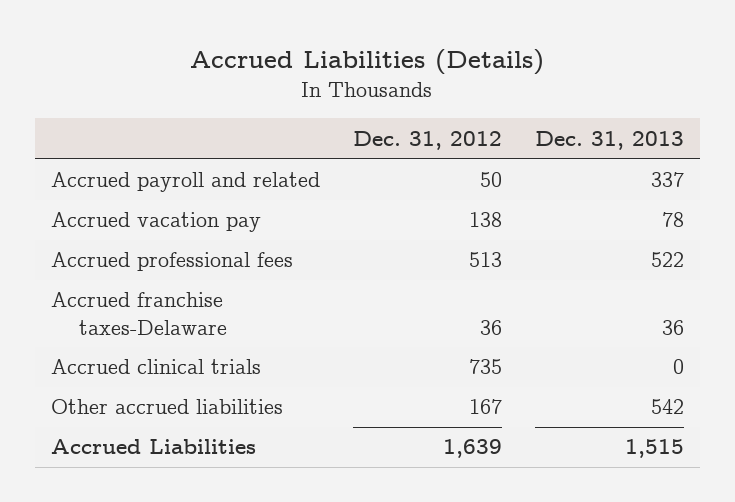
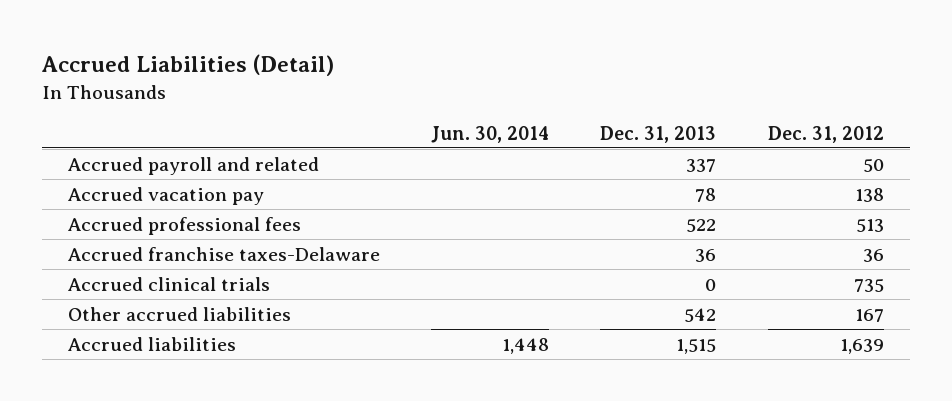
[190,49,545,76] Accrued Liabilities (Details) -> [40,54,334,77] Accrued Liabilities (Detail)
none -> [431,125,550,143] Jun. 30, 2014
[51,439,257,455] Accrued Liabilities -> [67,336,236,351] Accrued liabilities

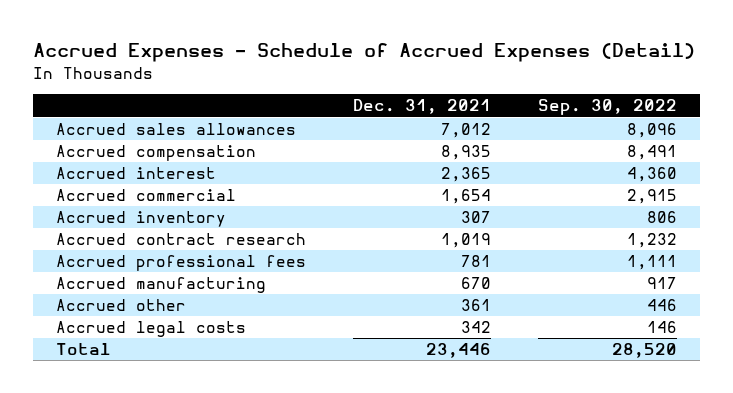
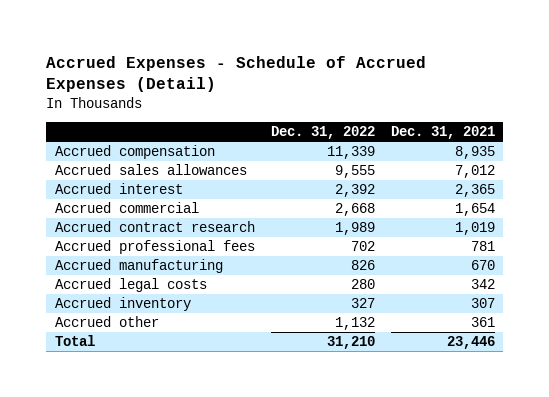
[537,99,677,116] Sep. 30, 2022 -> none
none -> [270,126,375,140] Dec. 31, 2022
[56,123,297,136] Accrued sales allowances -> [54,164,247,176] Accrued sales allowances
[56,211,227,228] Accrued inventory -> [54,297,191,312] Accrued inventory
[56,299,187,312] Accrued other -> [54,316,159,328] Accrued other

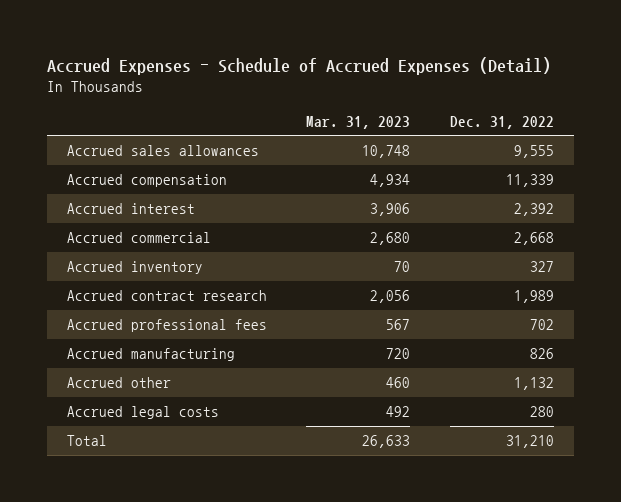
[390,126,495,140] Dec. 31, 2021 -> none
none -> [306,115,411,129] Mar. 31, 2023
[54,145,215,160] Accrued compensation -> [66,174,227,188] Accrued compensation
[54,297,191,312] Accrued inventory -> [66,261,203,275] Accrued inventory
[54,278,207,293] Accrued legal costs -> [66,406,219,420] Accrued legal costs

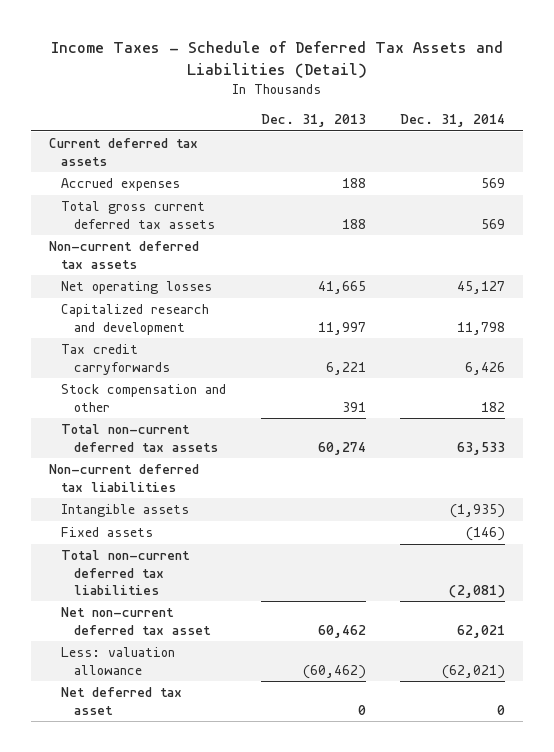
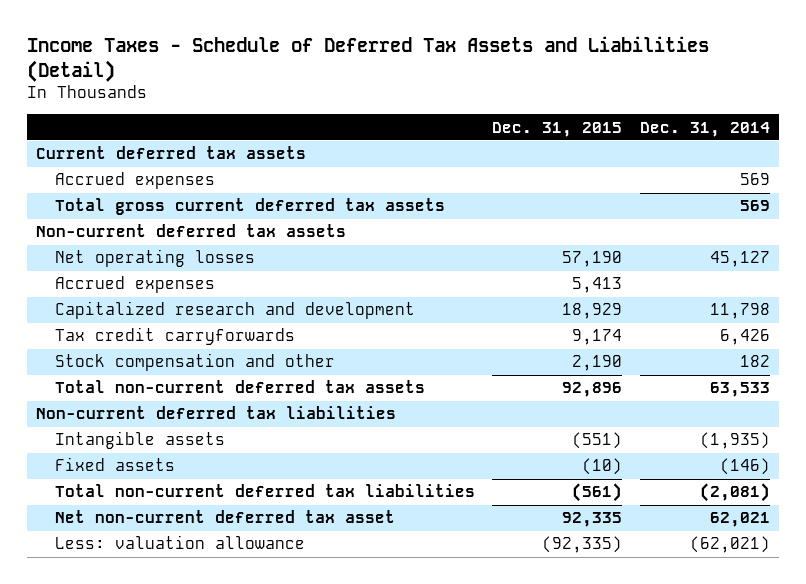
[260,114,366,128] Dec. 31, 2013 -> none
none -> [492,121,623,137] Dec. 31, 2015
none -> [54,276,215,294] Accrued expenses
[61,687,183,715] Net deferred tax asset -> none

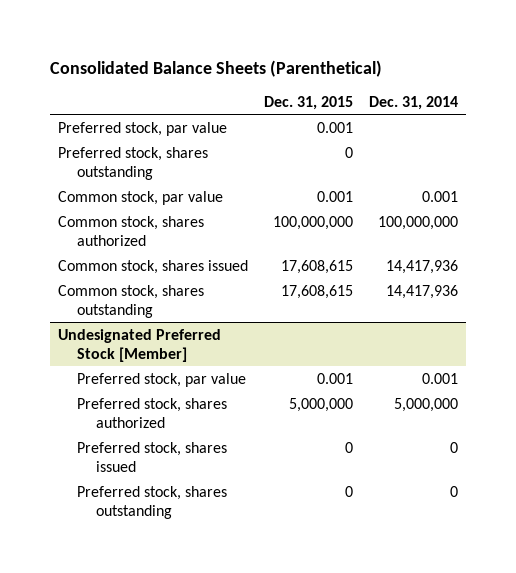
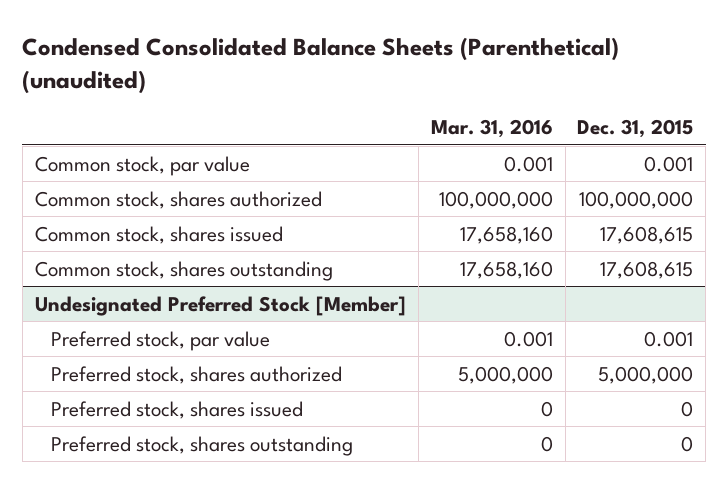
[49,59,382,77] Consolidated Balance Sheets (Parenthetical) -> [22,37,620,95] Condensed Consolidated Balance Sheets (Parenthetical) (unaudited)
[368,95,458,110] Dec. 31, 2014 -> none
none -> [430,119,553,139] Mar. 31, 2016
[57,121,227,136] Preferred stock, par value -> none
[57,146,208,180] Preferred stock, shares outstanding -> none

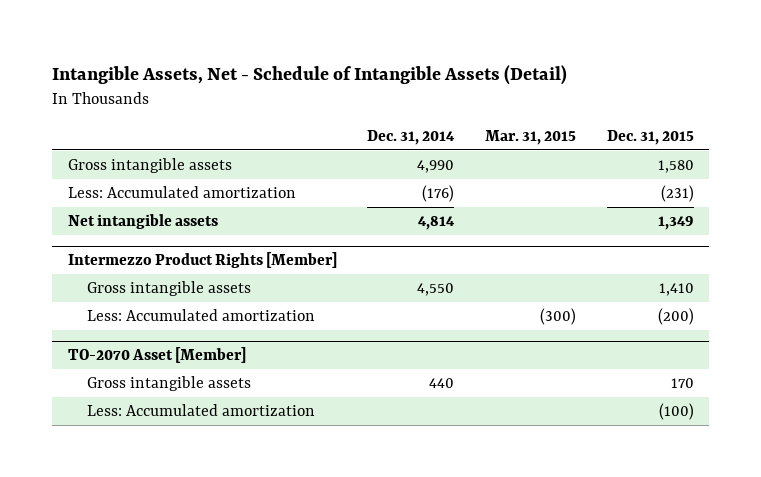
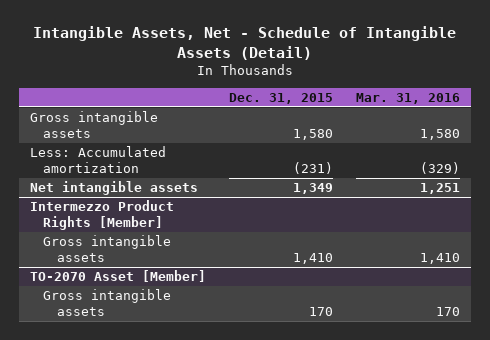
[367,129,456,145] Dec. 31, 2014 -> none
[484,129,576,145] Mar. 31, 2015 -> none
none -> [355,92,460,104] Mar. 31, 2016
[87,308,316,321] Less: Accumulated amortization -> none
[87,403,316,416] Less: Accumulated amortization -> none

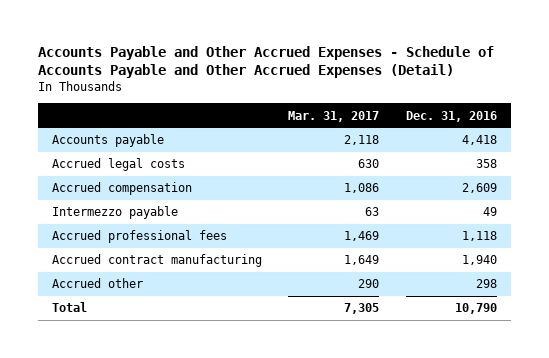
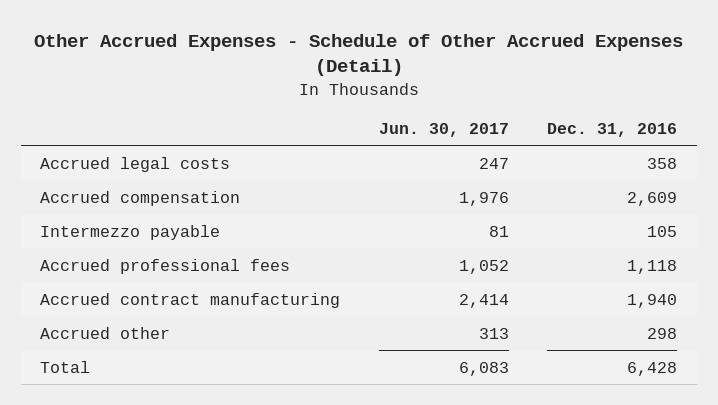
[38,45,495,79] Accounts Payable and Other Accrued Expenses - Schedule of Accounts Payable and Other Accrued Expenses (Detail) -> [33,33,683,77] Other Accrued Expenses - Schedule of Other Accrued Expenses (Detail)
[288,110,380,122] Mar. 31, 2017 -> none
none -> [378,122,509,137] Jun. 30, 2017
[51,134,164,148] Accounts payable -> none
[483,207,498,217] 49 -> [647,225,678,237] 105
[455,303,498,315] 10,790 -> [627,361,678,376] 6,428

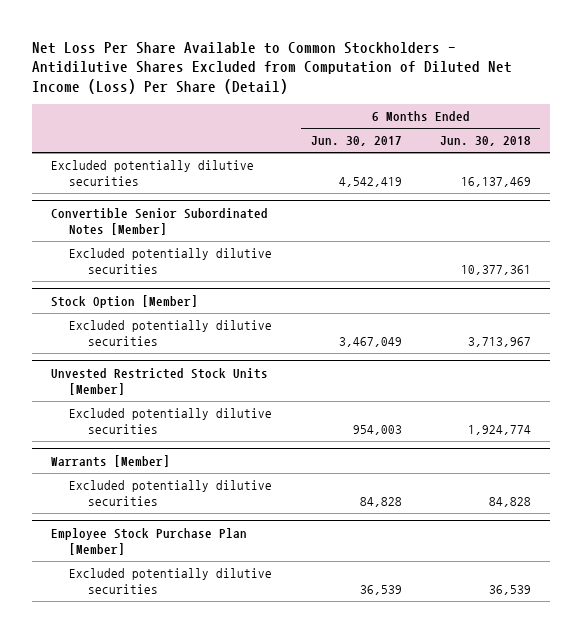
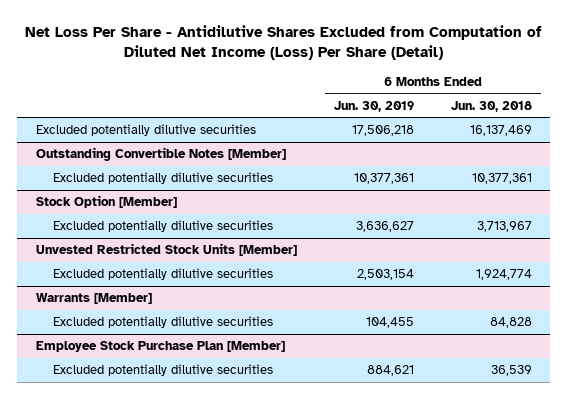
[31,41,512,95] Net Loss Per Share Available to Common Stockholders - Antidilutive Shares Excluded from Computation of Diluted Net Income (Loss) Per Share (Detail) -> [24,25,542,61] Net Loss Per Share - Antidilutive Shares Excluded from Computation of Diluted Net Income (Loss) Per Share (Detail)
[310,136,402,147] Jun. 30, 2017 -> none
none -> [333,100,414,112] Jun. 30, 2019
[50,208,268,236] Convertible Senior Subordinated Notes [Member] -> [35,147,286,162] Outstanding Convertible Notes [Member]

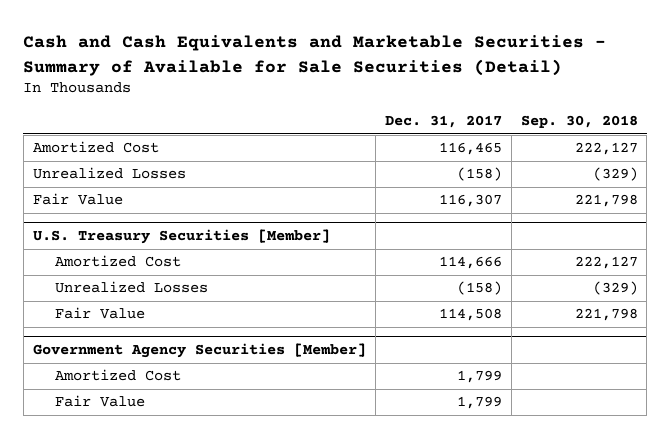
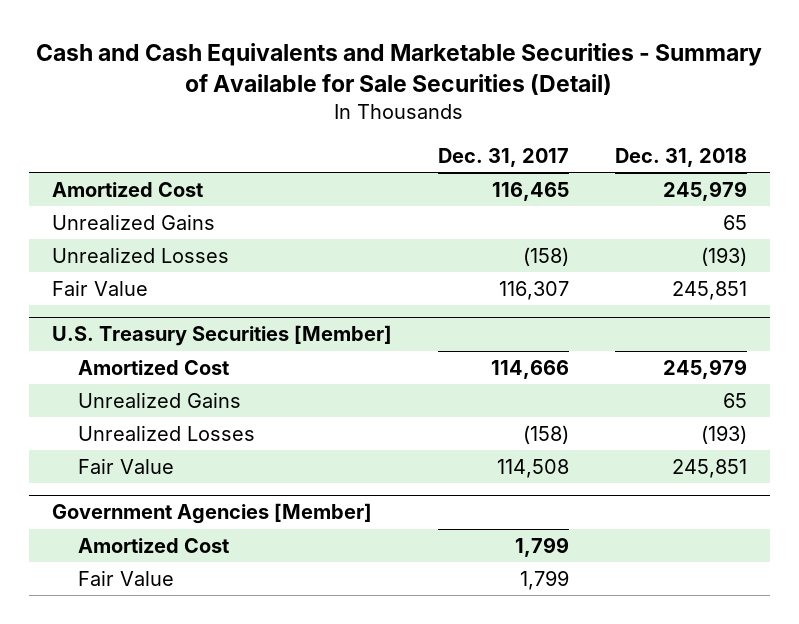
[520,115,638,129] Sep. 30, 2018 -> none
none -> [614,148,747,168] Dec. 31, 2018
none -> [52,213,216,230] Unrealized Gains
none -> [77,391,241,408] Unrealized Gains
[32,343,366,359] Government Agency Securities [Member] -> [52,503,373,525] Government Agencies [Member]

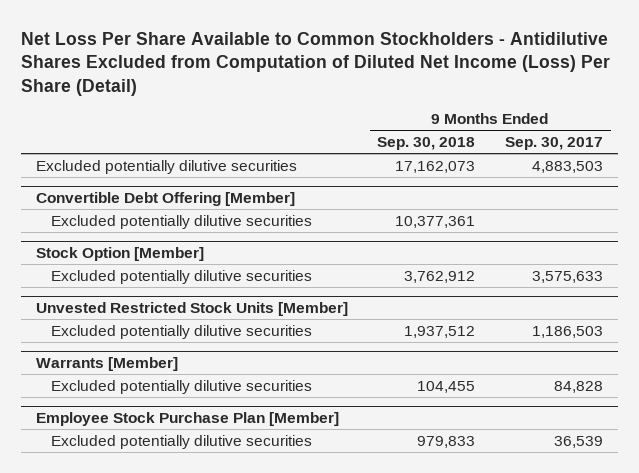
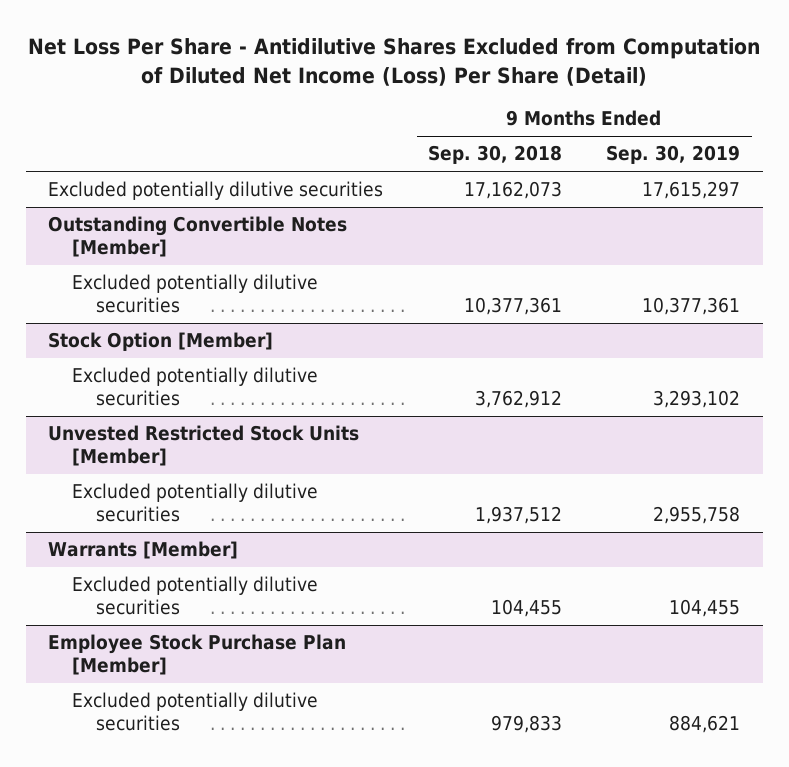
[20,31,610,97] Net Loss Per Share Available to Common Stockholders - Antidilutive Shares Excluded from Computation of Diluted Net Income (Loss) Per Share (Detail) -> [28,38,761,86] Net Loss Per Share - Antidilutive Shares Excluded from Computation of Diluted Net Income (Loss) Per Share (Detail)
[505,137,604,151] Sep. 30, 2017 -> none
none -> [606,145,741,165] Sep. 30, 2019
[35,191,295,206] Convertible Debt Offering [Member] -> [48,216,348,257] Outstanding Convertible Notes [Member]

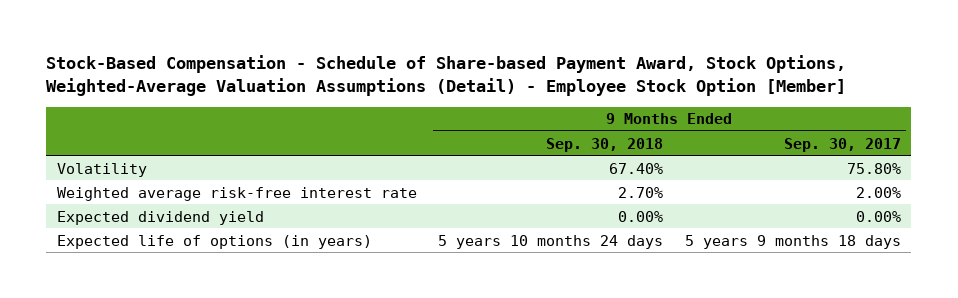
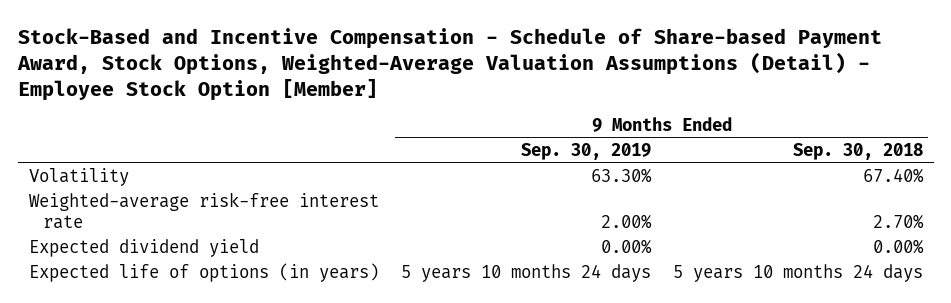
[46,55,847,96] Stock-Based Compensation - Schedule of Share-based Payment Award, Stock Options, Weighted-Average Valuation Assumptions (Detail) - Employee Stock Option [Member] -> [16,27,882,101] Stock-Based and Incentive Compensation - Schedule of Share-based Payment Award, Stock Options, Weighted-Average Valuation Assumptions (Detail) - Employee Stock Option [Member]
[783,137,901,152] Sep. 30, 2017 -> none
none -> [520,143,651,161] Sep. 30, 2019
[56,186,417,201] Weighted average risk-free interest rate -> [28,192,379,230] Weighted-average risk-free interest rate

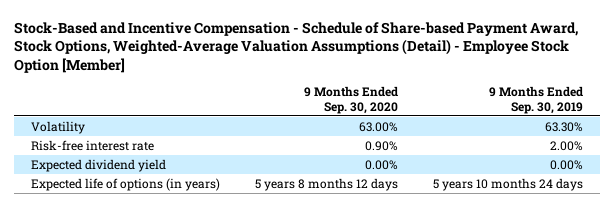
[792,143,923,161] Sep. 30, 2018 -> none
none -> [303,86,398,114] 9 Months Ended Sep. 30, 2020
[28,192,379,230] Weighted-average risk-free interest rate -> [31,139,155,151] Risk-free interest rate

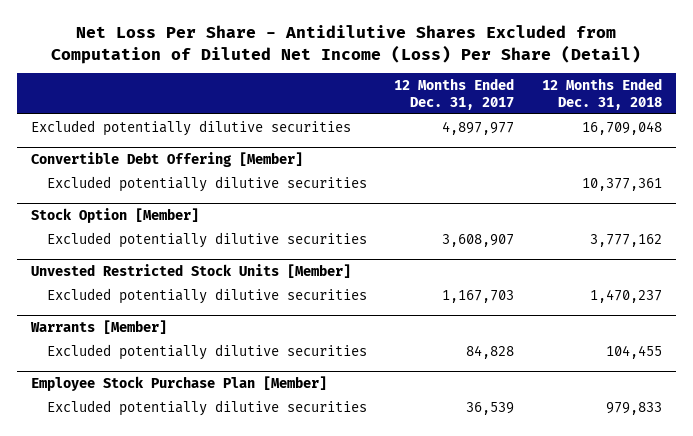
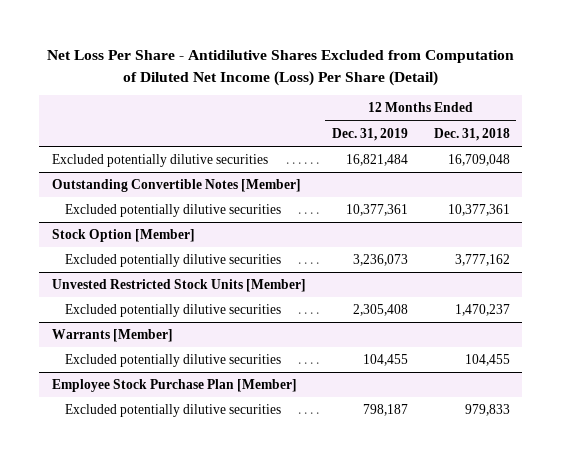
[394,78,515,110] 12 Months Ended Dec. 31, 2017 -> none
none -> [331,127,408,141] Dec. 31, 2019
[30,152,303,168] Convertible Debt Offering [Member] -> [52,179,302,193] Outstanding Convertible Notes [Member]

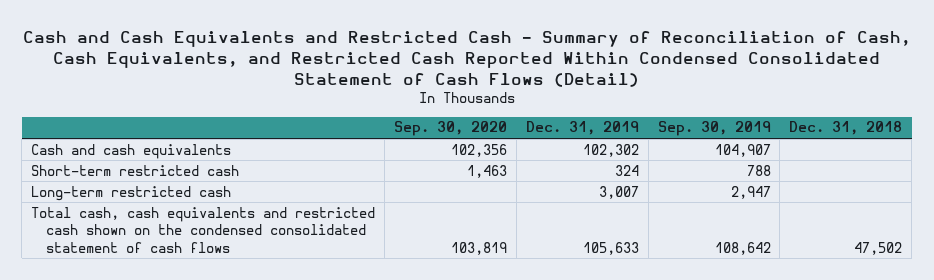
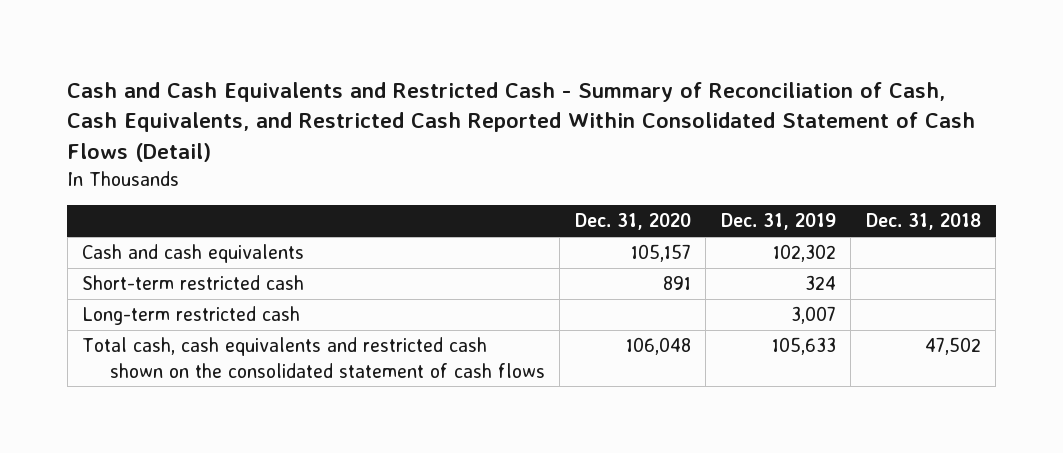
[22,30,911,87] Cash and Cash Equivalents and Restricted Cash - Summary of Reconciliation of Cash, Cash Equivalents, and Restricted Cash Reported Within Condensed Consolidated Statement of Cash Flows (Detail) -> [67,81,976,163] Cash and Cash Equivalents and Restricted Cash - Summary of Reconciliation of Cash, Cash Equivalents, and Restricted Cash Reported Within Consolidated Statement of Cash Flows (Detail)
[394,121,508,137] Sep. 30, 2020 -> none
[657,121,771,137] Sep. 30, 2019 -> none
none -> [574,213,691,231] Dec. 31, 2020
[31,206,376,253] Total cash, cash equivalents and restricted cash shown on the condensed consolidated statement of cash flows -> [82,337,545,378] Total cash, cash equivalents and restricted cash shown on the consolidated statement of cash flows

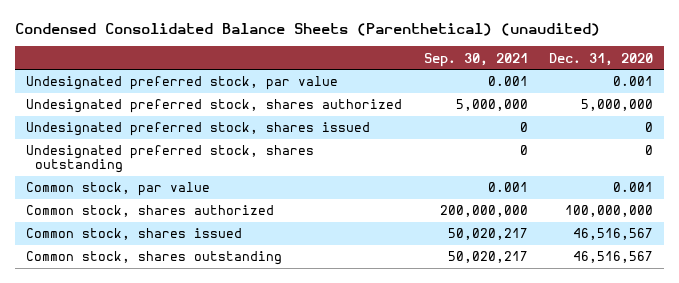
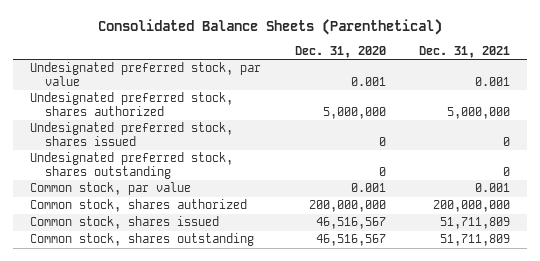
[15,23,601,37] Condensed Consolidated Balance Sheets (Parenthetical) (unaudited) -> [98,18,443,35] Consolidated Balance Sheets (Parenthetical)
[423,52,528,67] Sep. 30, 2021 -> none
none -> [419,45,511,58] Dec. 31, 2021
[565,205,654,218] 100,000,000 -> [308,200,386,213] 200,000,000

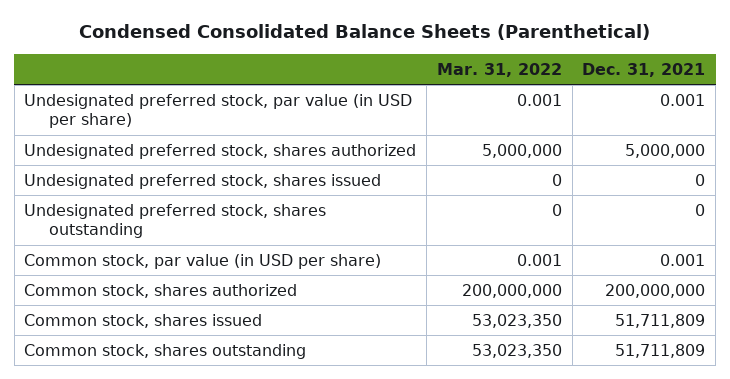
[98,18,443,35] Consolidated Balance Sheets (Parenthetical) -> [78,24,650,41] Condensed Consolidated Balance Sheets (Parenthetical)
[294,45,386,58] Dec. 31, 2020 -> none
none -> [436,62,562,77] Mar. 31, 2022
[29,62,261,87] Undesignated preferred stock, par value -> [24,93,413,129] Undesignated preferred stock, par value (in USD per share)
[29,182,191,196] Common stock, par value -> [24,253,382,269] Common stock, par value (in USD per share)

